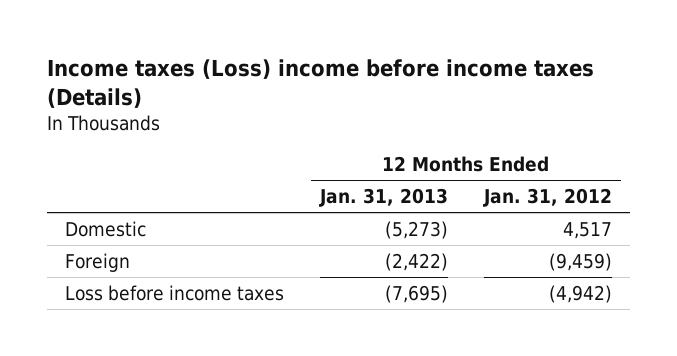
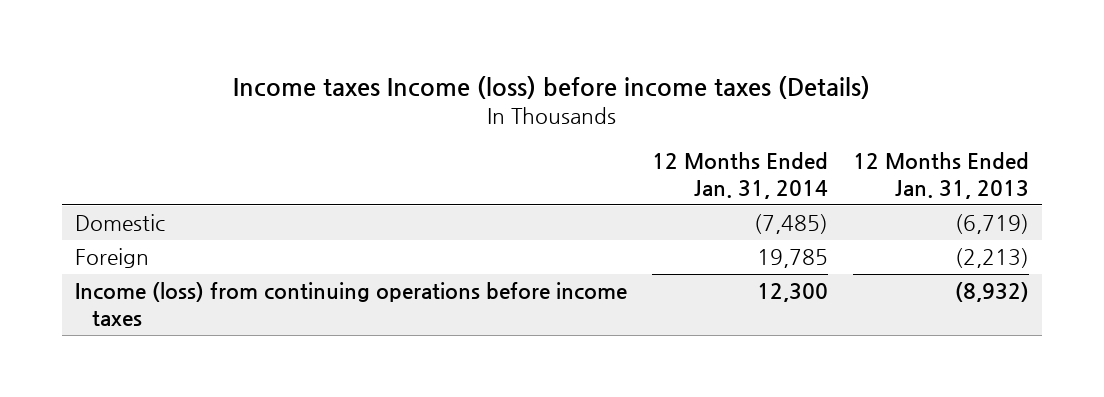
[47,58,595,108] Income taxes (Loss) income before income taxes (Details) -> [232,75,870,99] Income taxes Income (loss) before income taxes (Details)
[482,187,612,207] Jan. 31, 2012 -> none
none -> [651,152,828,199] 12 Months Ended Jan. 31, 2014
[384,220,448,239] (5,273) -> [954,214,1029,235] (6,719)
[384,252,448,271] (2,422) -> [954,248,1029,269] (2,213)
[65,284,285,301] Loss before income taxes -> [74,282,627,326] Income (loss) from continuing operations before income taxes
[384,284,448,303] (7,695) -> [954,282,1029,303] (8,932)

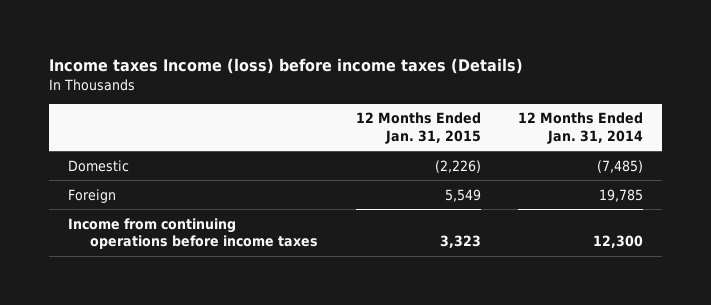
[852,152,1029,199] 12 Months Ended Jan. 31, 2013 -> none
none -> [355,112,481,144] 12 Months Ended Jan. 31, 2015
[74,282,627,326] Income (loss) from continuing operations before income taxes -> [67,217,318,250] Income from continuing operations before income taxes

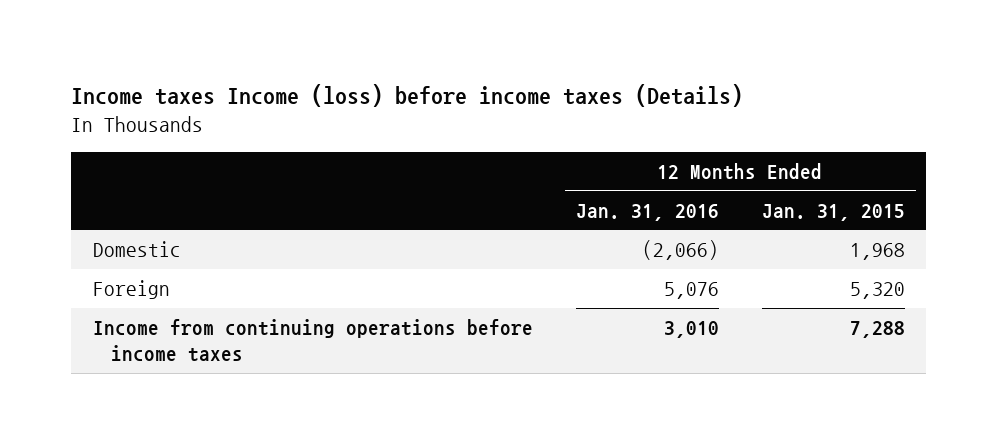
[518,112,644,144] 12 Months Ended Jan. 31, 2014 -> none
none -> [575,203,719,221] Jan. 31, 2016
[434,159,481,173] (2,226) -> [849,242,905,260] 1,968
[444,188,481,202] 5,549 -> [849,281,905,299] 5,320
[439,235,481,249] 3,323 -> [849,320,905,338] 7,288

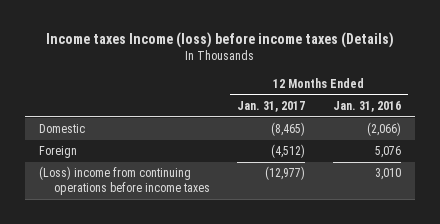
[761,203,905,221] Jan. 31, 2015 -> none
none -> [237,101,306,113] Jan. 31, 2017
[92,318,533,362] Income from continuing operations before income taxes -> [38,166,210,195] (Loss) income from continuing operations before income taxes

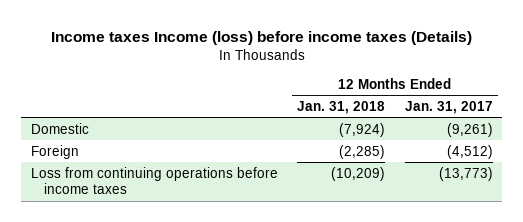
[333,101,402,113] Jan. 31, 2016 -> none
none -> [297,101,386,115] Jan. 31, 2018
[271,122,306,137] (8,465) -> [446,122,493,137] (9,261)
[38,166,210,195] (Loss) income from continuing operations before income taxes -> [30,166,278,195] Loss from continuing operations before income taxes
[265,166,306,181] (12,977) -> [438,166,493,181] (13,773)

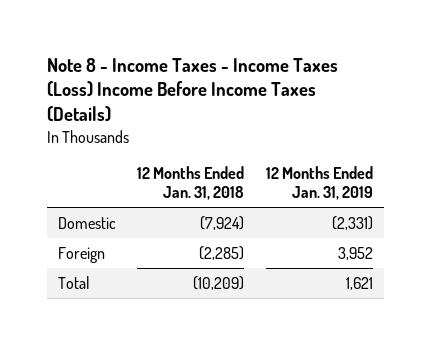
[50,30,472,45] Income taxes Income (loss) before income taxes (Details) -> [46,57,338,123] Note 8 - Income Taxes - Income Taxes (Loss) Income Before Income Taxes (Details)
[404,101,493,115] Jan. 31, 2017 -> none
none -> [265,166,373,201] 12 Months Ended Jan. 31, 2019
[30,166,278,195] Loss from continuing operations before income taxes -> [57,275,90,289] Total

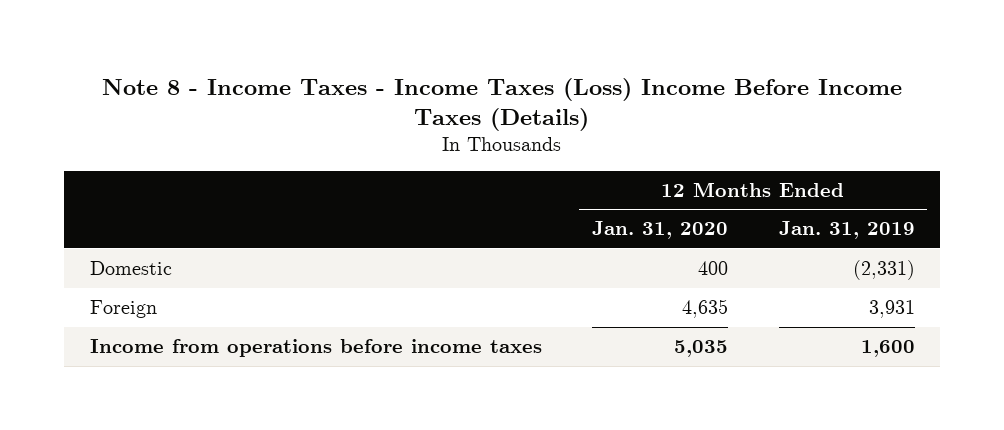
[137,166,245,201] 12 Months Ended Jan. 31, 2018 -> none
none -> [592,221,729,240] Jan. 31, 2020
[57,275,90,289] Total -> none
[337,246,373,260] 3,952 -> [868,300,915,319] 3,931
none -> [89,339,542,358] Income from operations before income taxes

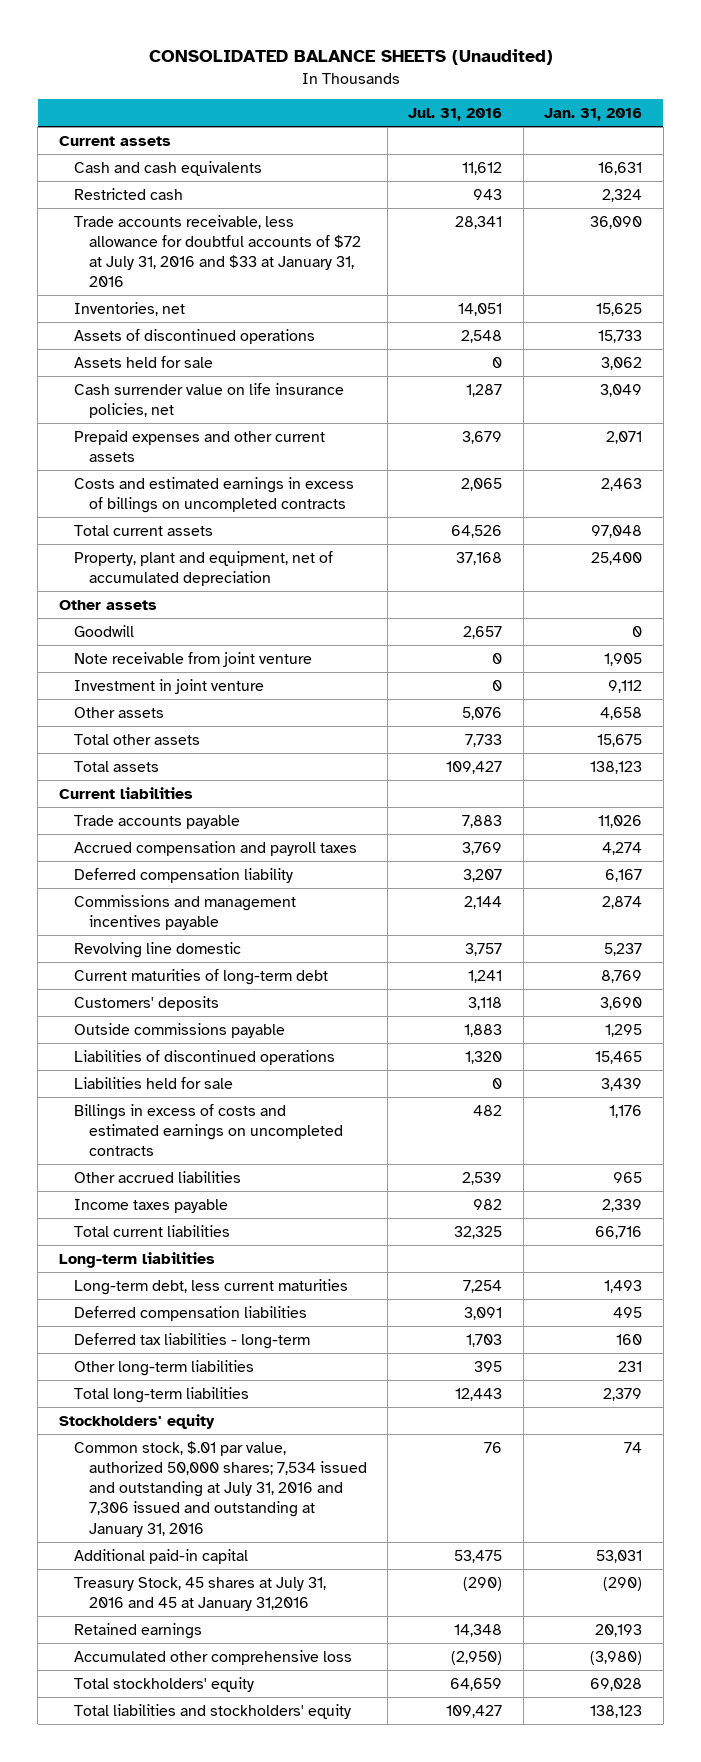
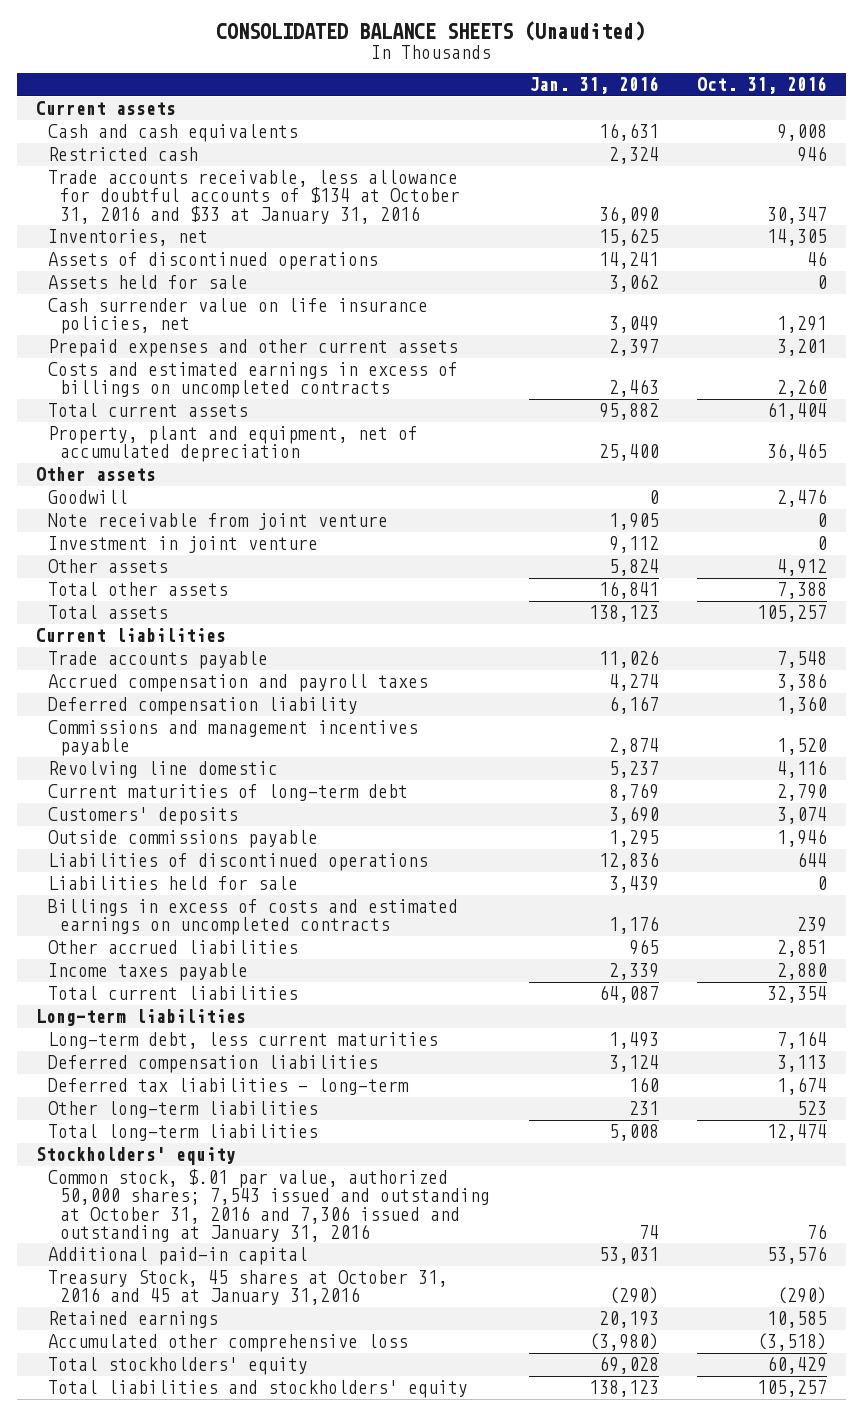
[408,108,503,122] Jul. 31, 2016 -> none
none -> [696,76,827,95] Oct. 31, 2016
[73,214,361,288] Trade accounts receivable, less allowance for doubtful accounts of $72 at July 31, 2016 and $33 at January 31, 2016 -> [47,169,461,224] Trade accounts receivable, less allowance for doubtful accounts of $134 at October 31, 2016 and $33 at January 31, 2016
[598,329,643,343] 15,733 -> [598,251,659,269] 14,241
[606,430,643,444] 2,071 -> [608,338,659,356] 2,397
[591,524,643,538] 97,048 -> [598,402,659,420] 95,882
[600,706,643,720] 4,658 -> [608,558,659,576] 5,824
[597,733,643,747] 15,675 -> [598,580,659,599] 16,841
[595,1050,643,1064] 15,465 -> [598,851,659,870] 12,836
[595,1225,643,1239] 66,716 -> [598,984,659,1003] 64,087
[613,1306,643,1318] 495 -> [608,1054,659,1072] 3,124
[603,1387,643,1401] 2,379 -> [608,1123,659,1141] 5,008
[73,1440,367,1537] Common stock, $.01 par value, authorized 50,000 shares; 7,534 issued and outstanding at July 31, 2016 and 7,306 issued and outstanding at January 31, 2016 -> [47,1168,491,1242] Common stock, $.01 par value, authorized 50,000 shares; 7,543 issued and outstanding at October 31, 2016 and 7,306 issued and outstanding at January 31, 2016
[73,1576,326,1611] Treasury Stock, 45 shares at July 31, 2016 and 45 at January 31,2016 -> [47,1269,448,1306] Treasury Stock, 45 shares at October 31, 2016 and 45 at January 31,2016

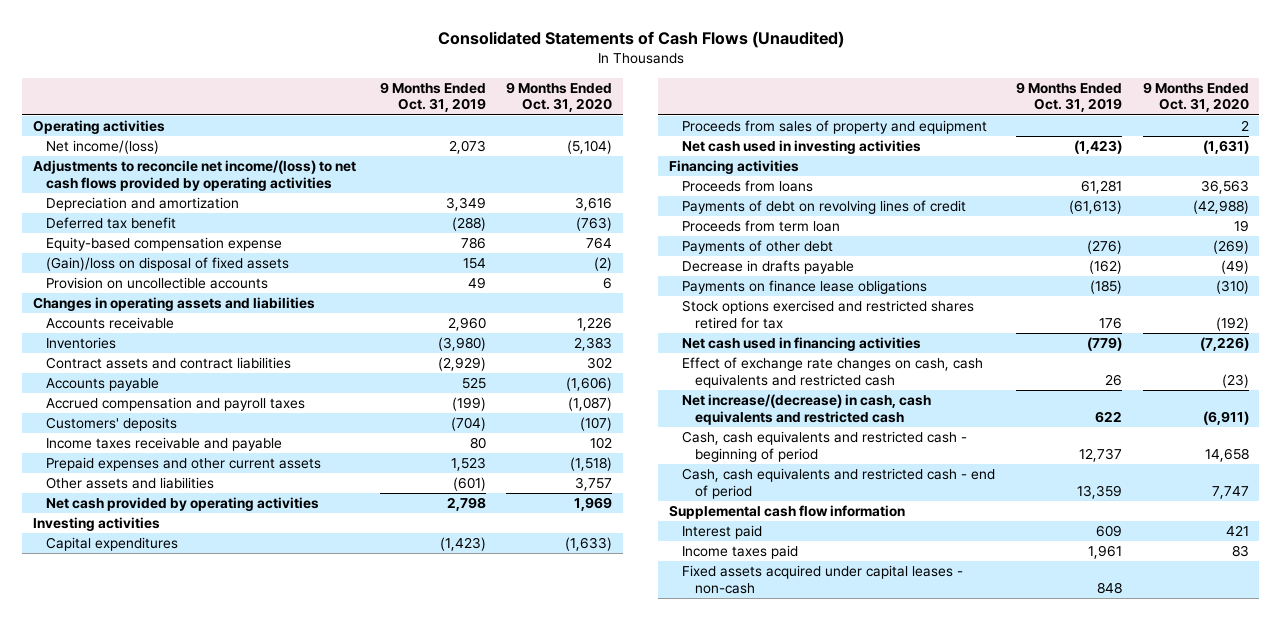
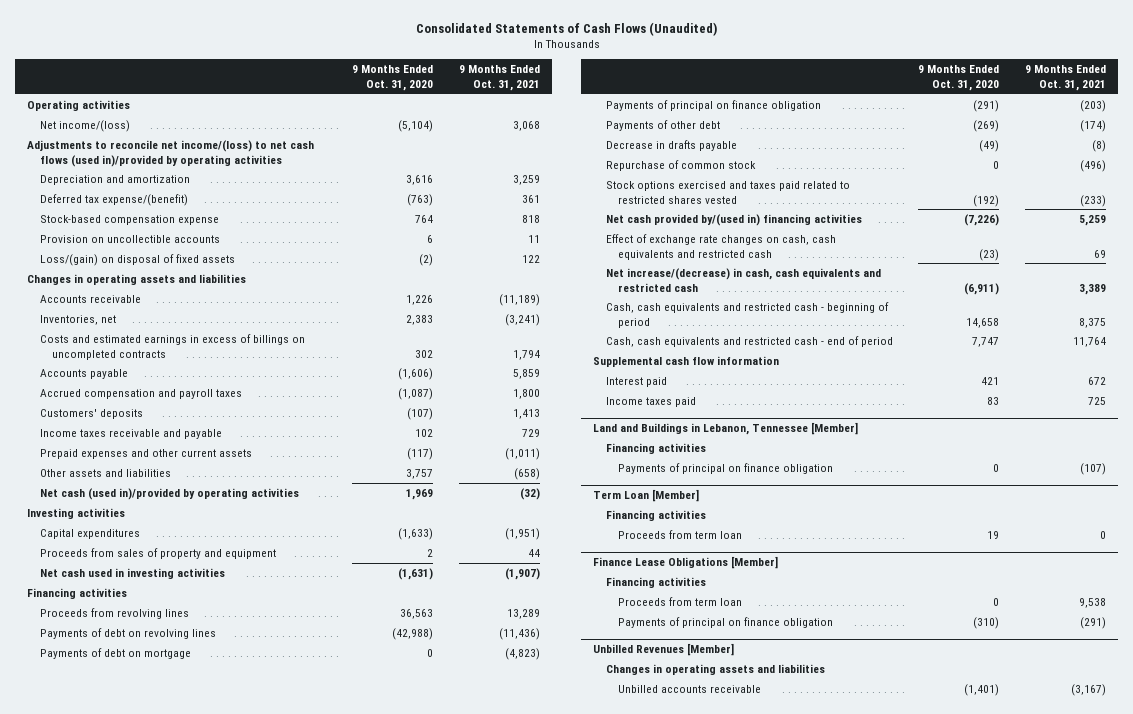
[379,81,486,113] 9 Months Ended Oct. 31, 2019 -> none
none -> [458,65,540,91] 9 Months Ended Oct. 31, 2021
[32,160,356,191] Adjustments to reconcile net income/(loss) to net cash flows provided by operating activities -> [27,140,315,167] Adjustments to reconcile net income/(loss) to net cash flows (used in)/provided by operating activities
[45,257,289,272] (Gain)/loss on disposal of fixed assets -> none
[45,217,176,230] Deferred tax benefit -> [39,194,188,207] Deferred tax expense/(benefit)
[45,237,282,252] Equity-based compensation expense -> [39,215,219,226] Stock-based compensation expense
none -> [39,254,235,267] Loss/(gain) on disposal of fixed assets
[45,337,116,350] Inventories -> [39,315,116,326] Inventories, net
[45,357,291,370] Contract assets and contract liabilities -> [39,334,305,360] Costs and estimated earnings in excess of billings on uncompleted contracts
[570,457,613,472] (1,518) -> [407,448,434,461] (117)
[45,497,319,512] Net cash provided by operating activities -> [39,488,299,501] Net cash (used in)/provided by operating activities
[681,220,840,233] Proceeds from term loan -> none
[681,180,813,193] Proceeds from loans -> [39,608,189,620] Proceeds from revolving lines
[681,200,966,215] Payments of debt on revolving lines of credit -> [39,628,216,640] Payments of debt on revolving lines
none -> [39,648,191,660] Payments of debt on mortgage
none -> [605,100,821,112] Payments of principal on finance obligation
[681,280,927,295] Payments on finance lease obligations -> none
none -> [605,160,756,172] Repurchase of common stock
[681,300,974,329] Stock options exercised and restricted shares retired for tax -> [605,181,850,204] Stock options exercised and taxes paid related to restricted shares vested
[681,337,921,352] Net cash used in financing activities -> [605,214,862,227] Net cash provided by/(used in) financing activities
[681,565,963,594] Fixed assets acquired under capital leases - non-cash -> none
none -> [593,422,859,436] Land and Buildings in Lebanon, Tennessee [Member]
none -> [605,443,706,455] Financing activities
none -> [618,463,834,475] Payments of principal on finance obligation
none -> [593,489,700,503] Term Loan [Member]
none -> [605,510,706,522] Financing activities
none -> [618,530,743,540] Proceeds from term loan
none -> [593,556,779,570] Finance Lease Obligations [Member]
none -> [605,577,706,589] Financing activities
none -> [618,597,743,607] Proceeds from term loan
none -> [618,617,834,629] Payments of principal on finance obligation
none -> [593,643,735,657] Unbilled Revenues [Member]
none -> [605,664,825,676] Changes in operating assets and liabilities
none -> [618,685,762,694] Unbilled accounts receivable

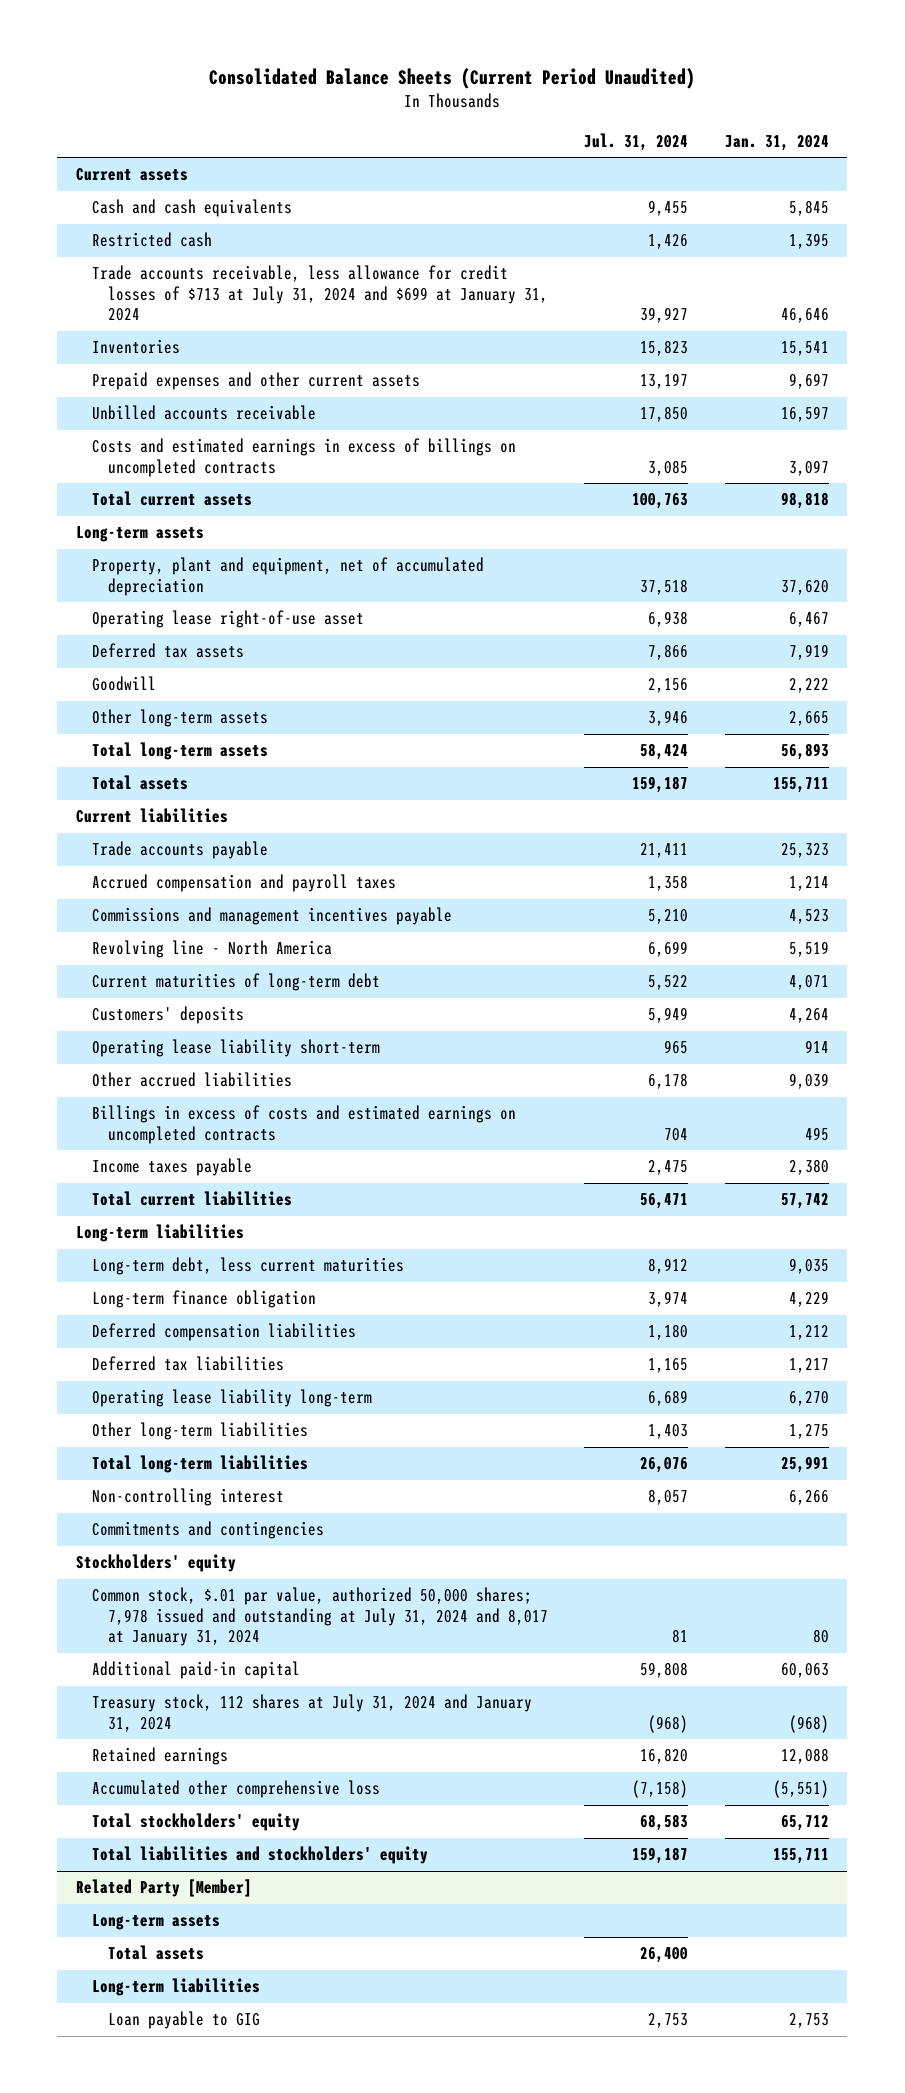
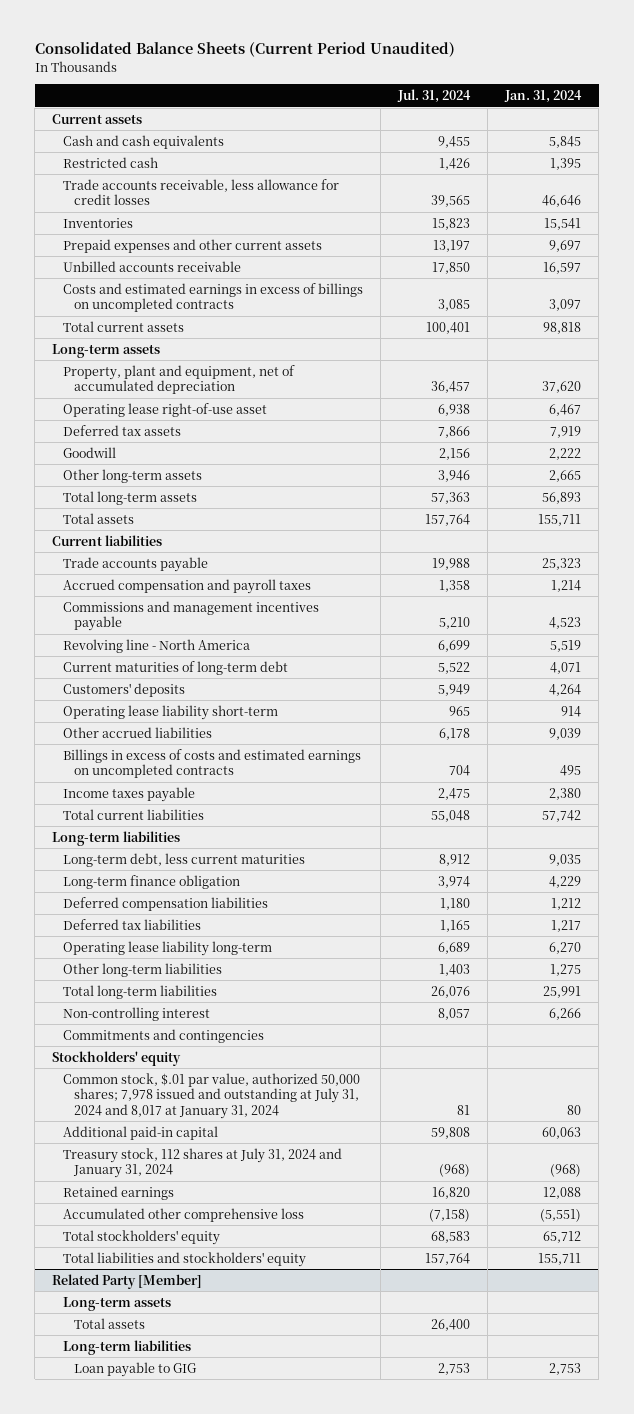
[91,265,548,322] Trade accounts receivable, less allowance for credit losses of $713 at July 31, 2024 and $699 at January 31, 2024 -> [63,178,340,206] Trade accounts receivable, less allowance for credit losses
[640,307,689,324] 39,927 -> [431,195,471,208] 39,565
[632,493,689,510] 100,763 -> [426,321,471,334] 100,401
[640,578,689,595] 37,518 -> [431,381,471,394] 36,457
[640,743,689,761] 58,424 -> [431,491,471,504] 57,363
[632,776,689,794] 159,187 -> [425,513,471,526] 157,764
[640,843,689,859] 21,411 -> [432,557,471,570] 19,988
[640,1193,689,1210] 56,471 -> [431,809,471,822] 55,048
[632,1847,689,1865] 159,187 -> [425,1252,471,1265] 157,764

